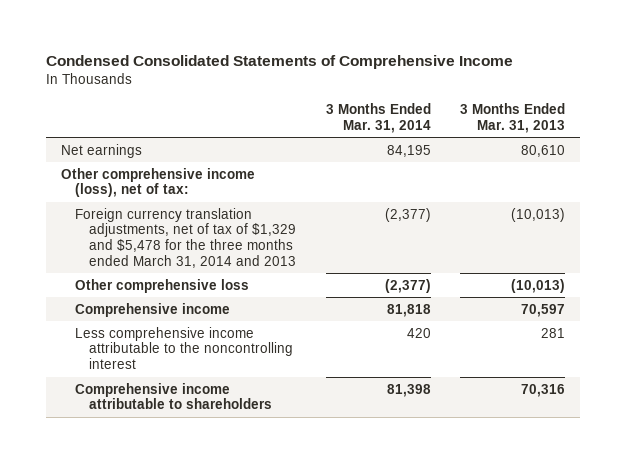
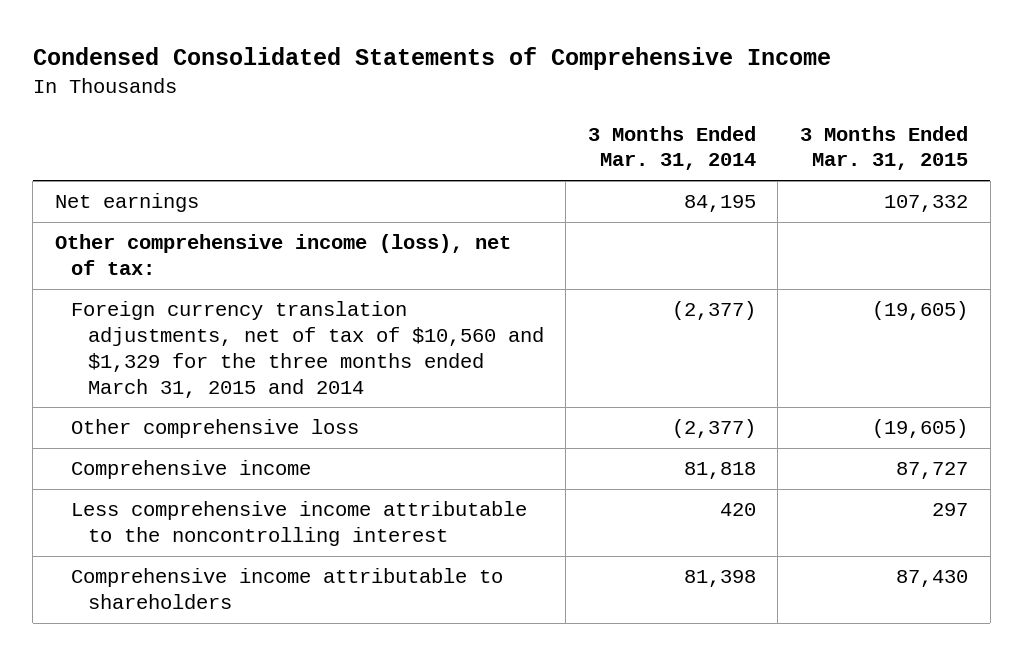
[460,103,566,133] 3 Months Ended Mar. 31, 2013 -> none
none -> [799,125,968,171] 3 Months Ended Mar. 31, 2015
[74,207,296,268] Foreign currency translation adjustments, net of tax of $1,329 and $5,478 for the three months ended March 31, 2014 and 2013 -> [71,301,544,398] Foreign currency translation adjustments, net of tax of $10,560 and $1,329 for the three months ended March 31, 2015 and 2014

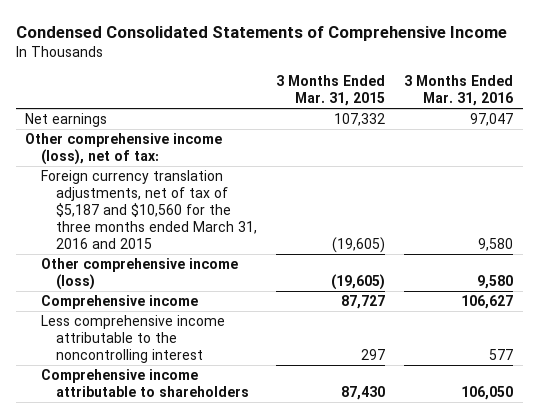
[587,125,756,171] 3 Months Ended Mar. 31, 2014 -> none
none -> [404,75,514,107] 3 Months Ended Mar. 31, 2016
[71,301,544,398] Foreign currency translation adjustments, net of tax of $10,560 and $1,329 for the three months ended March 31, 2015 and 2014 -> [40,170,258,249] Foreign currency translation adjustments, net of tax of $5,187 and $10,560 for the three months ended March 31, 2016 and 2015
[71,419,360,439] Other comprehensive loss -> [40,258,238,291] Other comprehensive income (loss)

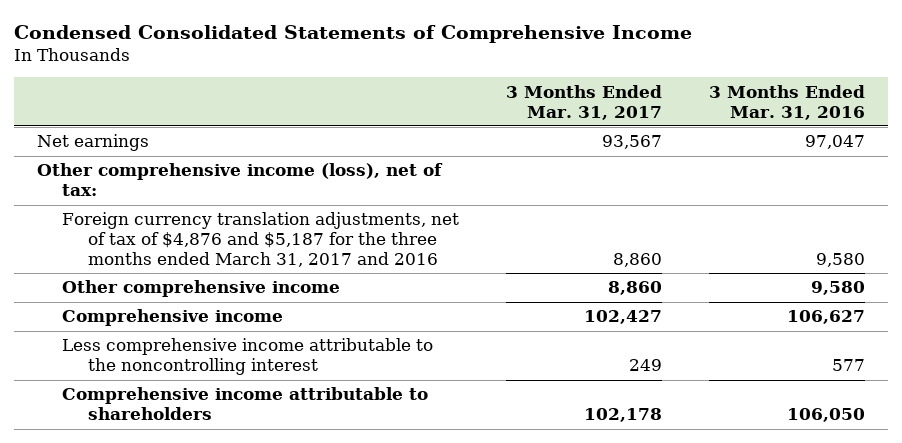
[276,75,386,107] 3 Months Ended Mar. 31, 2015 -> none
none -> [506,84,663,120] 3 Months Ended Mar. 31, 2017
[40,170,258,249] Foreign currency translation adjustments, net of tax of $5,187 and $10,560 for the three months ended March 31, 2016 and 2015 -> [62,212,460,267] Foreign currency translation adjustments, net of tax of $4,876 and $5,187 for the three months ended March 31, 2017 and 2016
[40,258,238,291] Other comprehensive income (loss) -> [62,280,341,298] Other comprehensive income

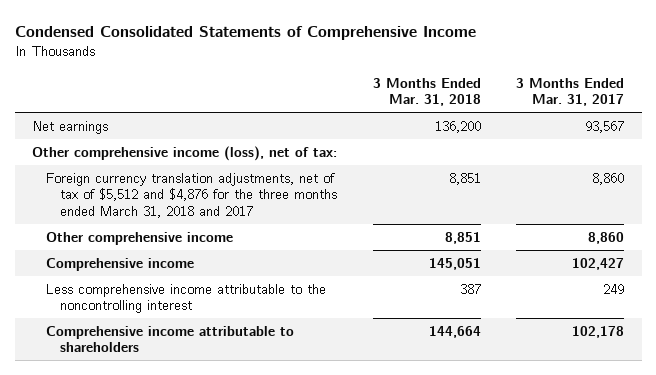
[708,84,865,120] 3 Months Ended Mar. 31, 2016 -> none
none -> [372,77,481,107] 3 Months Ended Mar. 31, 2018
[62,212,460,267] Foreign currency translation adjustments, net of tax of $4,876 and $5,187 for the three months ended March 31, 2017 and 2016 -> [46,172,337,218] Foreign currency translation adjustments, net of tax of $5,512 and $4,876 for the three months ended March 31, 2018 and 2017

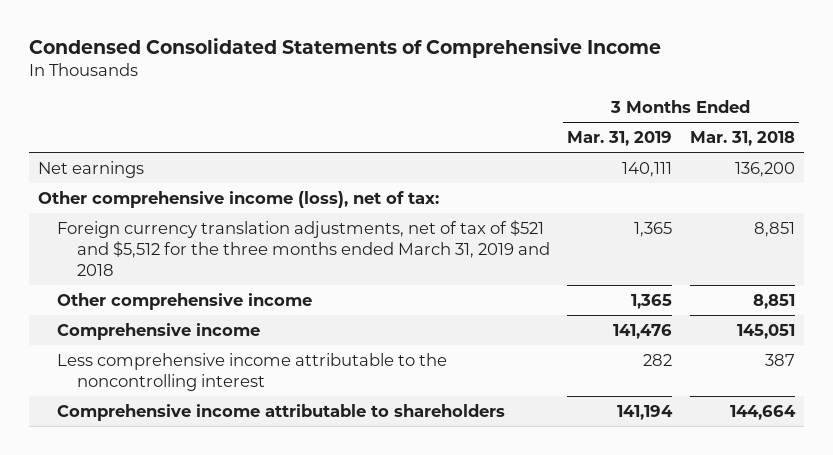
[515,77,624,107] 3 Months Ended Mar. 31, 2017 -> none
none -> [567,131,673,147] Mar. 31, 2019
[46,172,337,218] Foreign currency translation adjustments, net of tax of $5,512 and $4,876 for the three months ended March 31, 2018 and 2017 -> [57,219,550,276] Foreign currency translation adjustments, net of tax of $521 and $5,512 for the three months ended March 31, 2019 and 2018

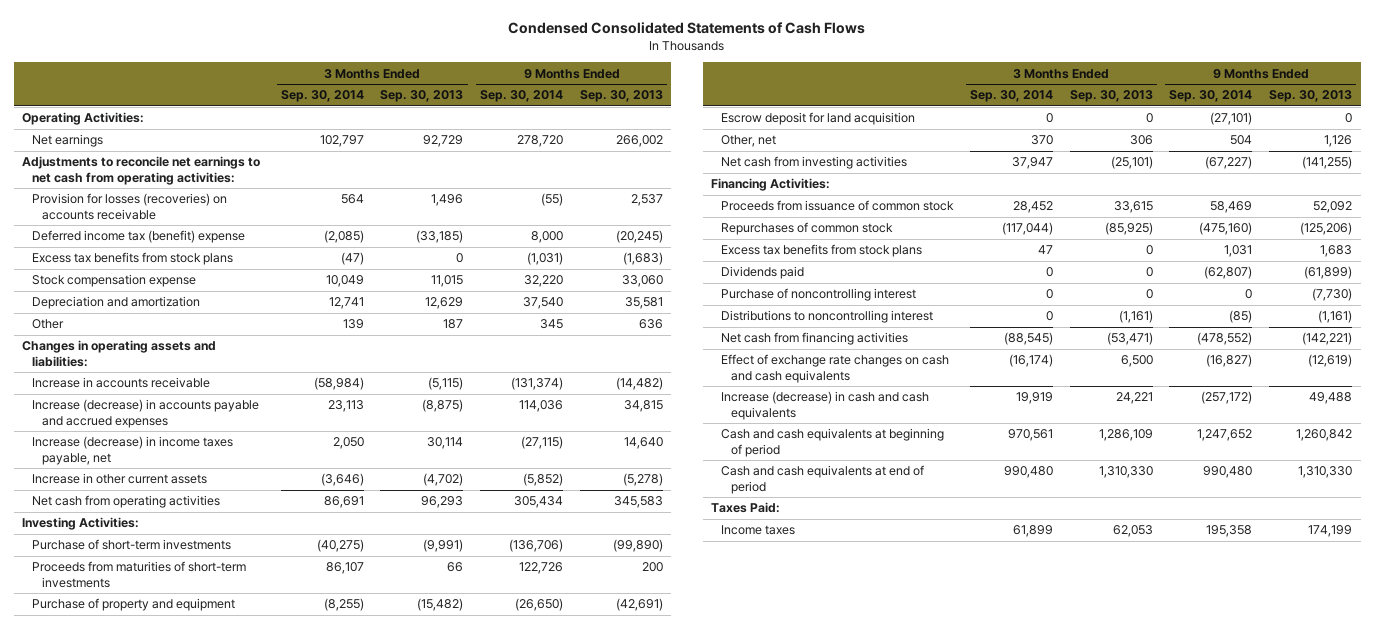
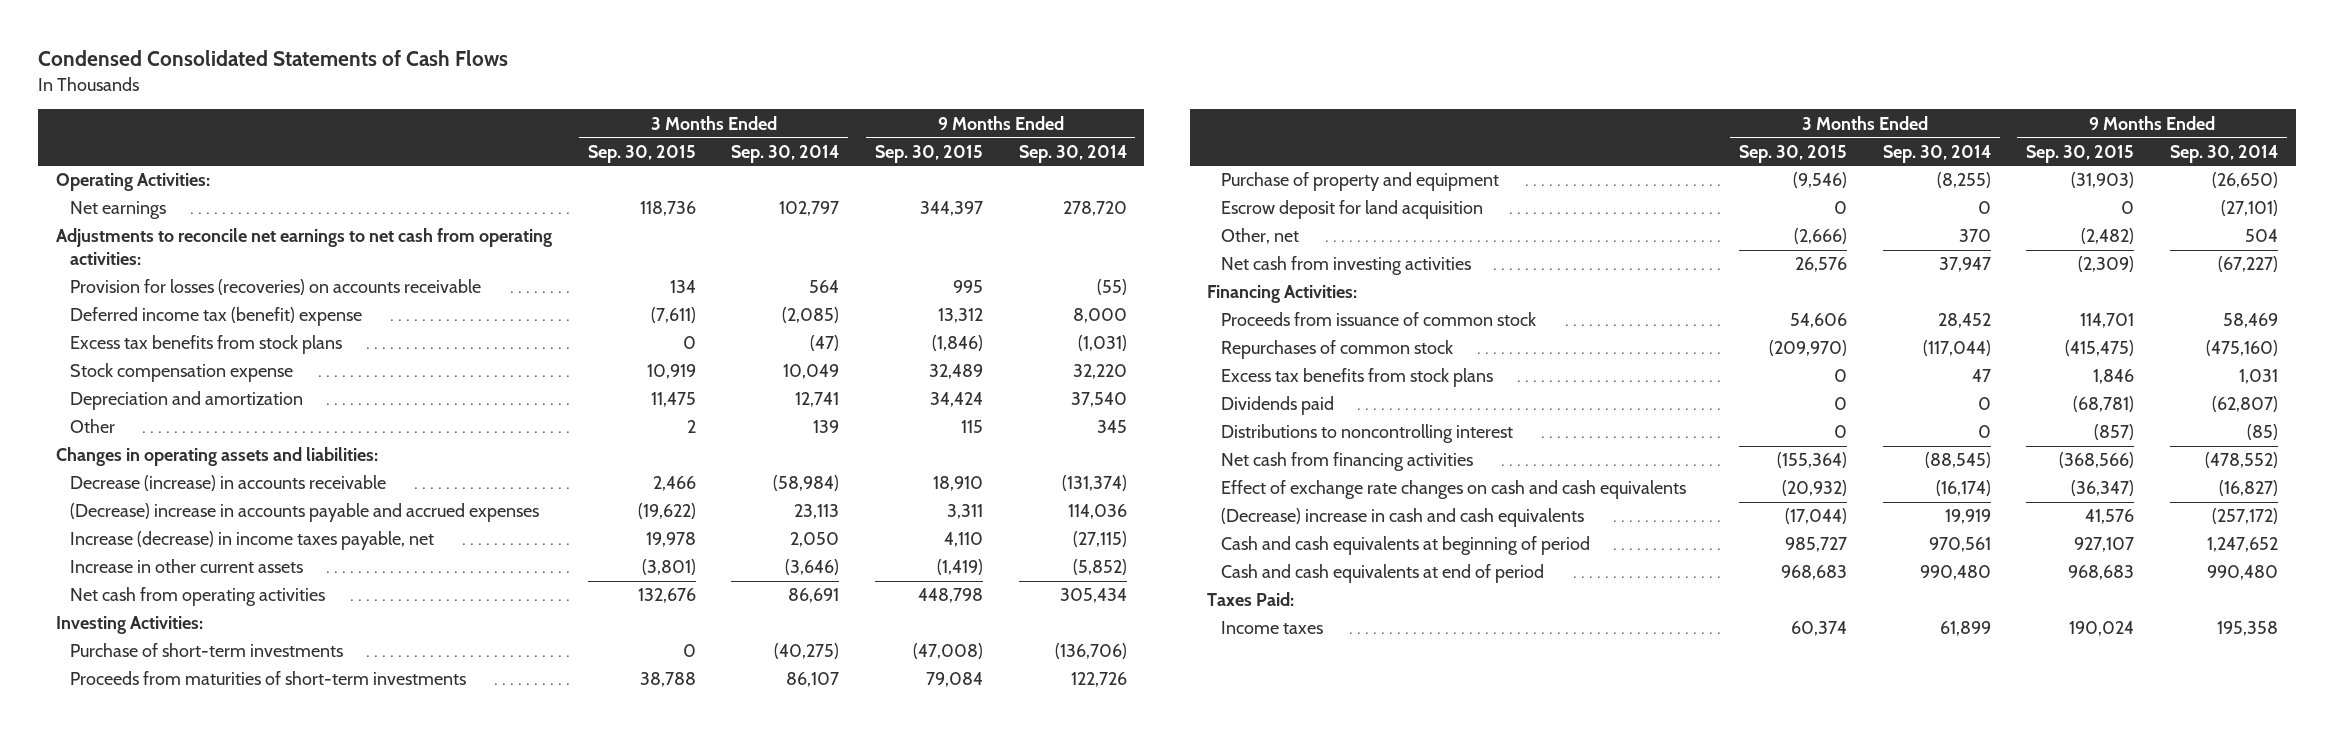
[380,90,464,103] Sep. 30, 2013 -> none
[580,90,664,103] Sep. 30, 2013 -> none
none -> [587,144,696,163] Sep. 30, 2015
none -> [874,144,983,163] Sep. 30, 2015
[31,377,210,389] Increase in accounts receivable -> [69,475,386,492] Decrease (increase) in accounts receivable
[31,399,259,428] Increase (decrease) in accounts payable and accrued expenses -> [69,503,539,523] (Decrease) increase in accounts payable and accrued expenses
[721,288,917,302] Purchase of noncontrolling interest -> none
[721,391,930,420] Increase (decrease) in cash and cash equivalents -> [1220,508,1584,528] (Decrease) increase in cash and cash equivalents

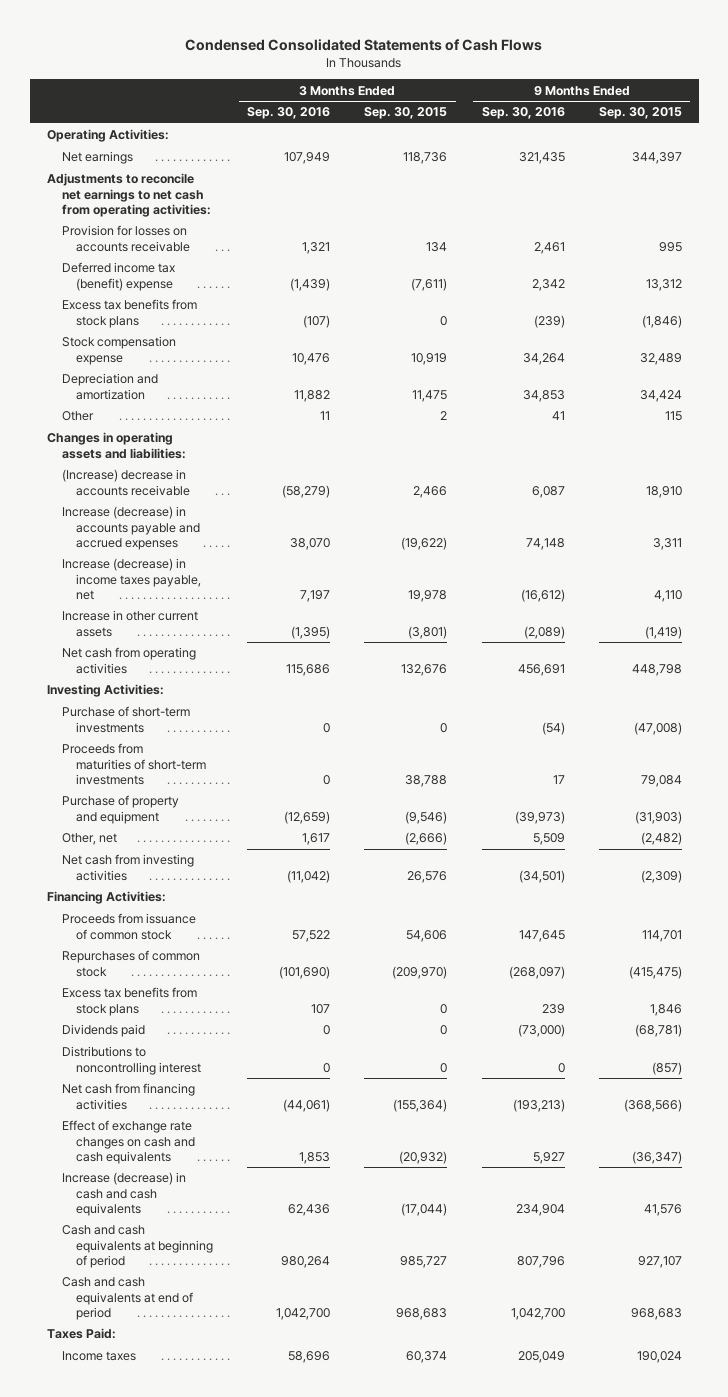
[731,144,840,163] Sep. 30, 2014 -> none
[1018,144,1127,163] Sep. 30, 2014 -> none
none -> [247,107,331,120] Sep. 30, 2016
none -> [481,107,565,120] Sep. 30, 2016
[69,279,481,296] Provision for losses (recoveries) on accounts receivable -> [61,225,191,252] Provision for losses on accounts receivable
[69,475,386,492] Decrease (increase) in accounts receivable -> [61,469,191,496] (Increase) decrease in accounts receivable
[69,503,539,523] (Decrease) increase in accounts payable and accrued expenses -> [61,506,201,550] Increase (decrease) in accounts payable and accrued expenses
[1220,200,1483,220] Escrow deposit for land acquisition -> none
[1220,508,1584,528] (Decrease) increase in cash and cash equivalents -> [61,1172,186,1216] Increase (decrease) in cash and cash equivalents

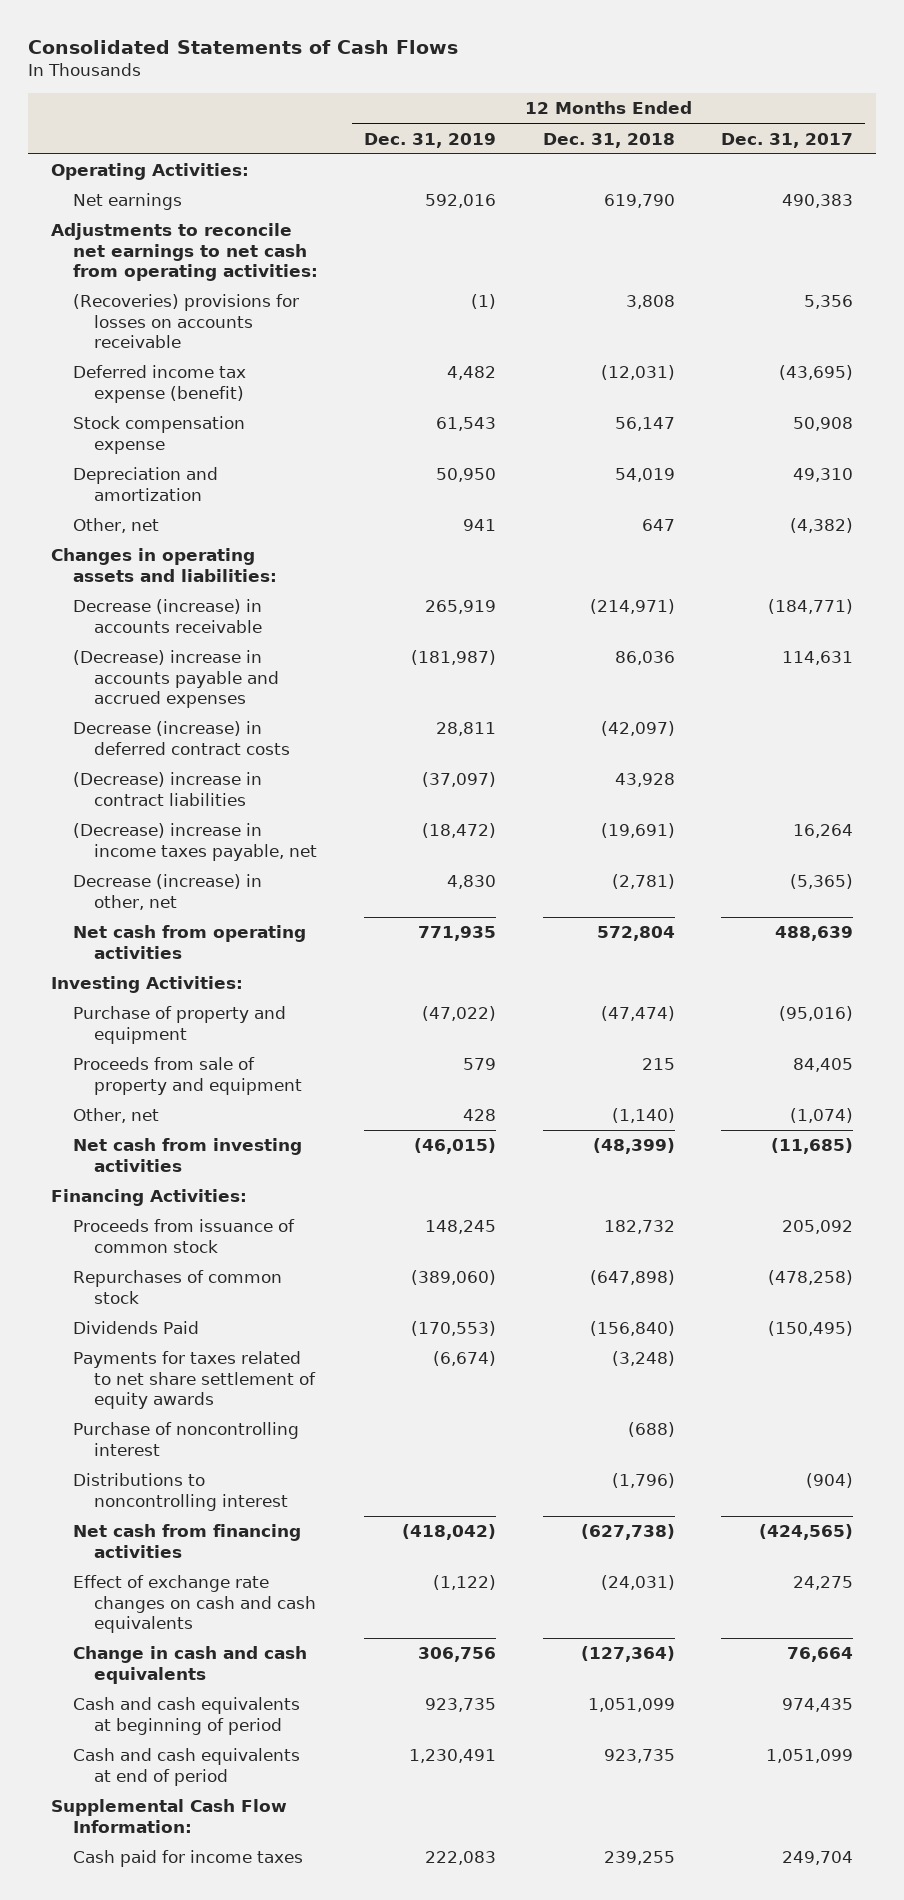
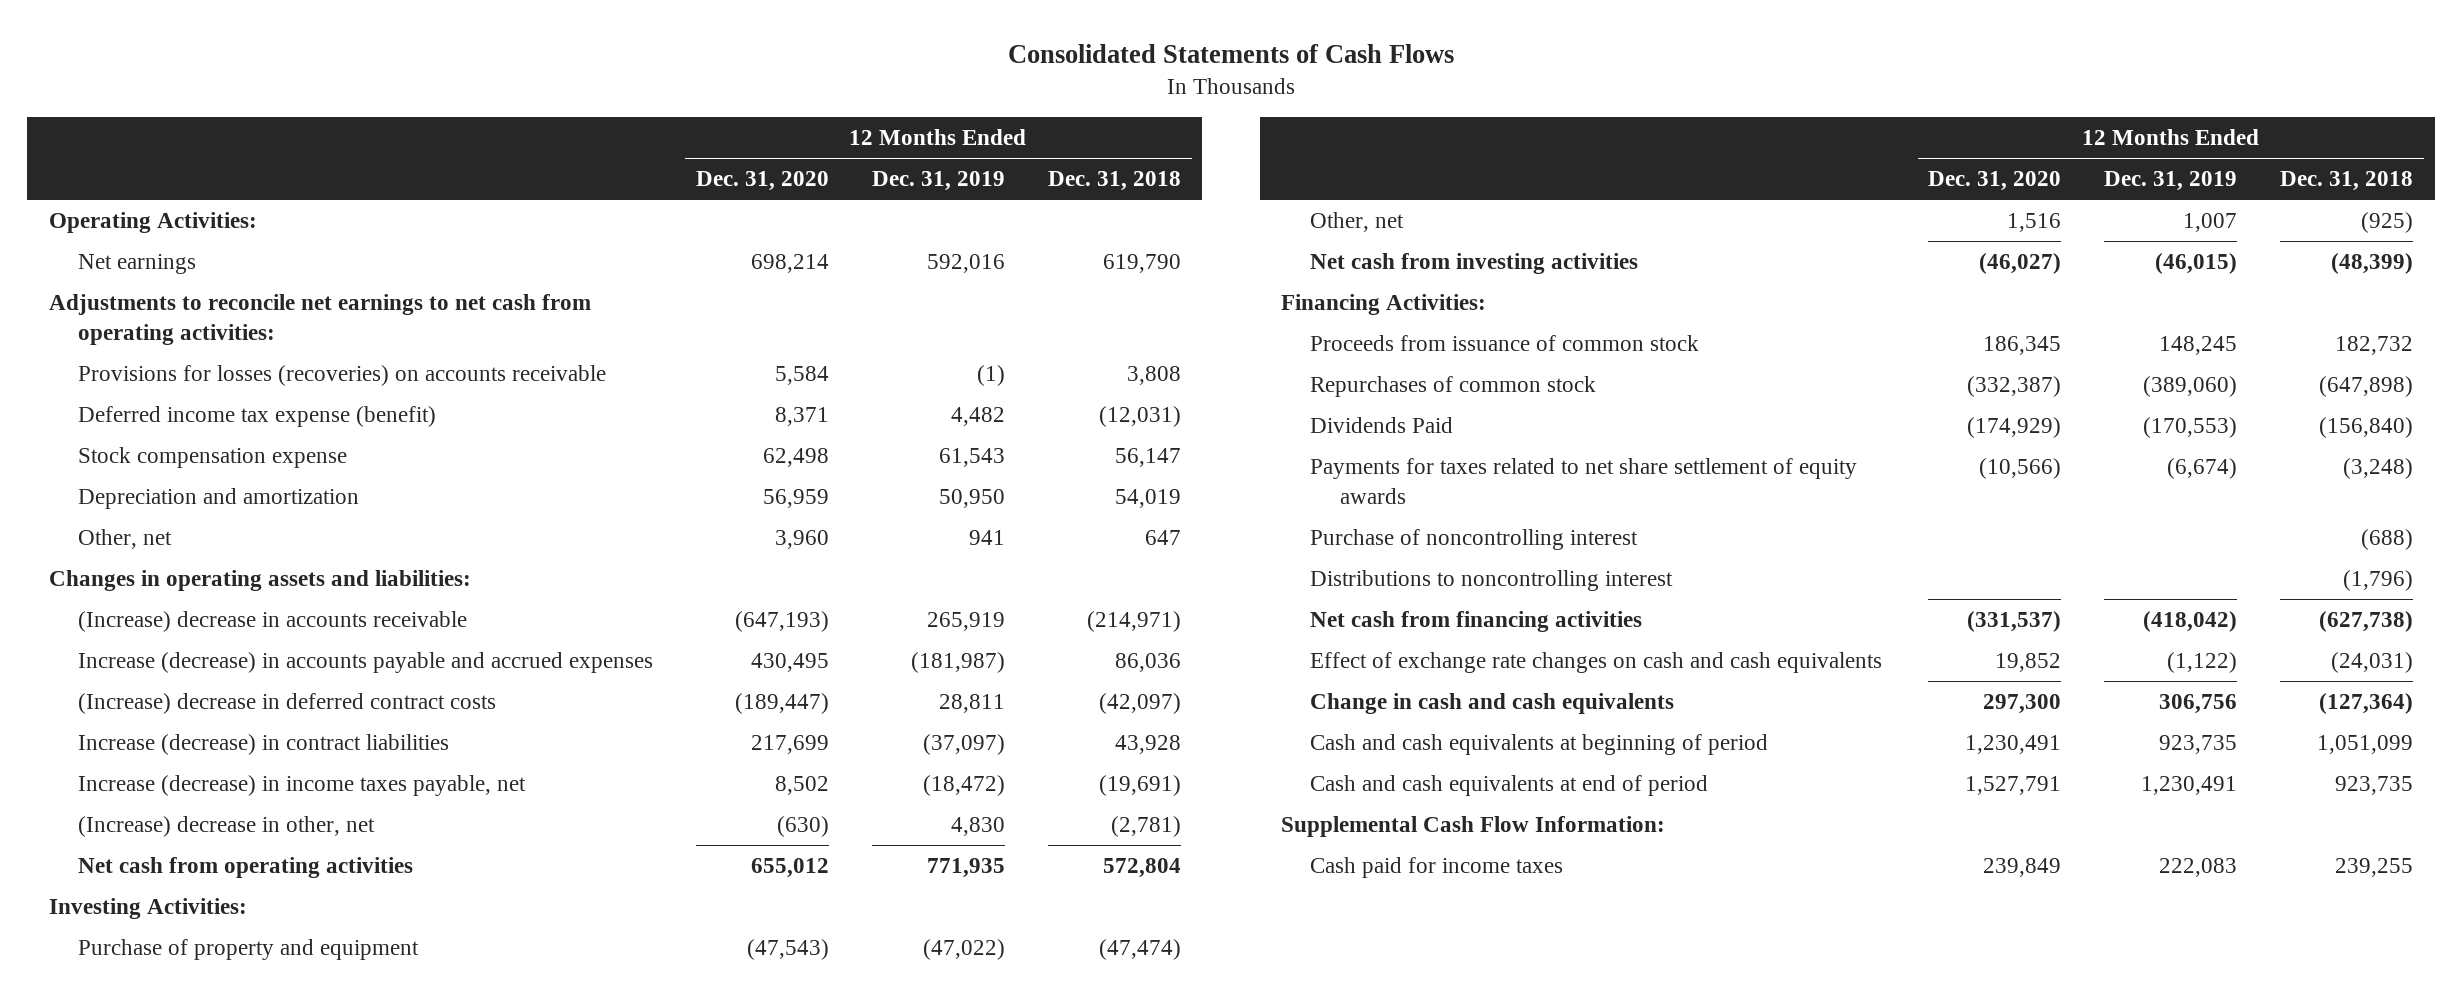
[721,132,854,148] Dec. 31, 2017 -> none
none -> [695,171,829,192] Dec. 31, 2020
[72,294,299,348] (Recoveries) provisions for losses on accounts receivable -> [77,365,606,387] Provisions for losses (recoveries) on accounts receivable
[72,599,263,633] Decrease (increase) in accounts receivable -> [77,611,467,633] (Increase) decrease in accounts receivable
[72,650,280,708] (Decrease) increase in accounts payable and accrued expenses -> [77,652,653,674] Increase (decrease) in accounts payable and accrued expenses
[72,721,291,755] Decrease (increase) in deferred contract costs -> [77,693,496,715] (Increase) decrease in deferred contract costs
[72,772,262,806] (Decrease) increase in contract liabilities -> [77,734,449,756] Increase (decrease) in contract liabilities
[72,823,318,861] (Decrease) increase in income taxes payable, net -> [77,775,526,797] Increase (decrease) in income taxes payable, net
[72,874,262,910] Decrease (increase) in other, net -> [77,816,375,838] (Increase) decrease in other, net
[72,1057,303,1095] Proceeds from sale of property and equipment -> none
[463,1109,497,1122] 428 -> [2183,213,2238,233] 1,007
[611,1108,675,1124] (1,140) -> [2361,212,2414,234] (925)

